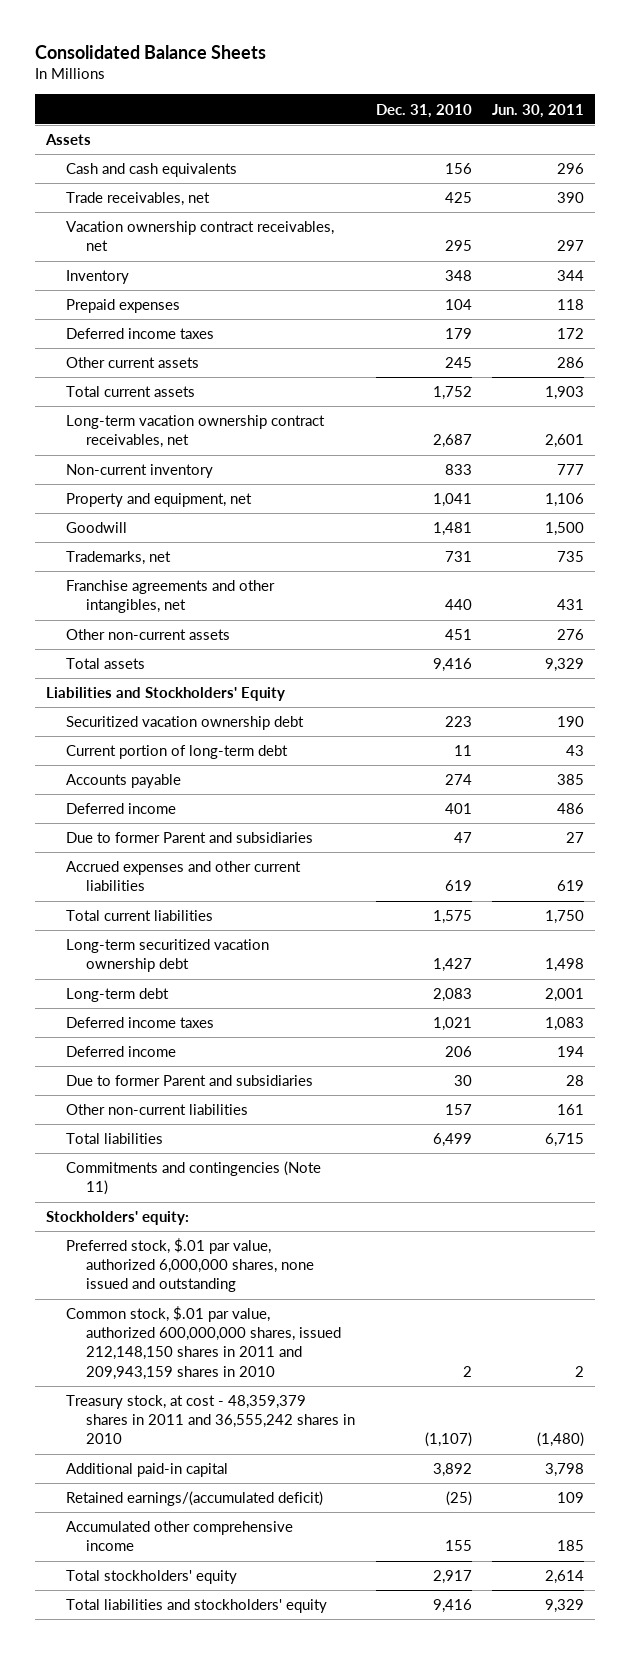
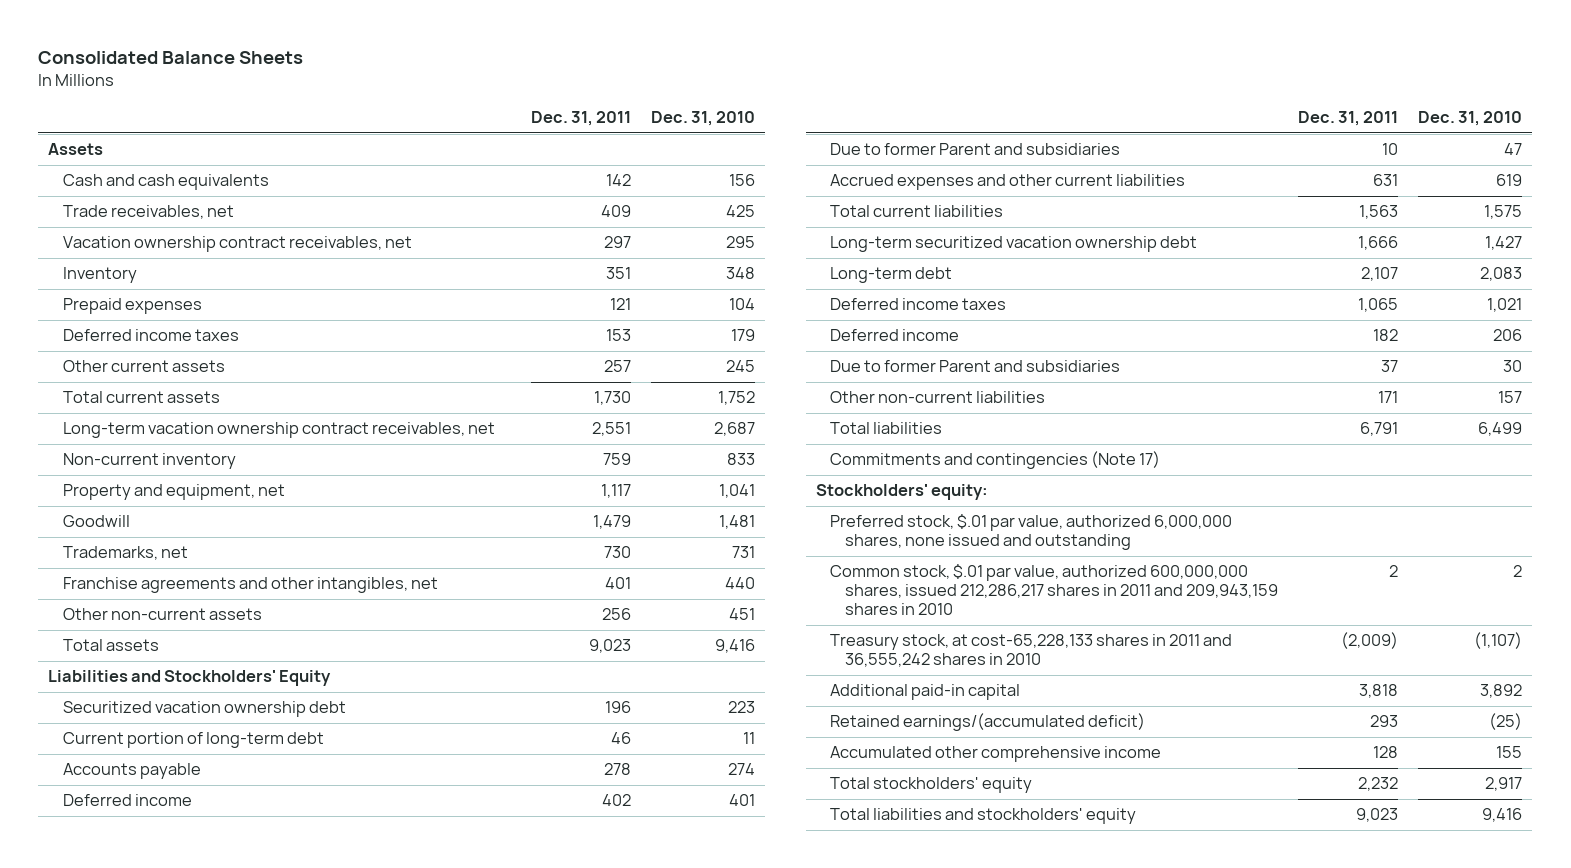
[492,103,585,118] Jun. 30, 2011 -> none
none -> [530,111,631,127] Dec. 31, 2011
[65,1161,321,1196] Commitments and contingencies (Note 11) -> [830,451,1161,470] Commitments and contingencies (Note 17)
[65,1306,341,1380] Common stock, $.01 par value, authorized 600,000,000 shares, issued 212,148,150 shares in 2011 and 209,943,159 shares in 2010 -> [830,564,1279,616] Common stock, $.01 par value, authorized 600,000,000 shares, issued 212,286,217 shares in 2011 and 209,943,159 shares in 2010
[65,1395,355,1445] Treasury stock, at cost - 48,359,379 shares in 2011 and 36,555,242 shares in 2010 -> [830,634,1233,668] Treasury stock, at cost-65,228,133 shares in 2011 and 36,555,242 shares in 2010

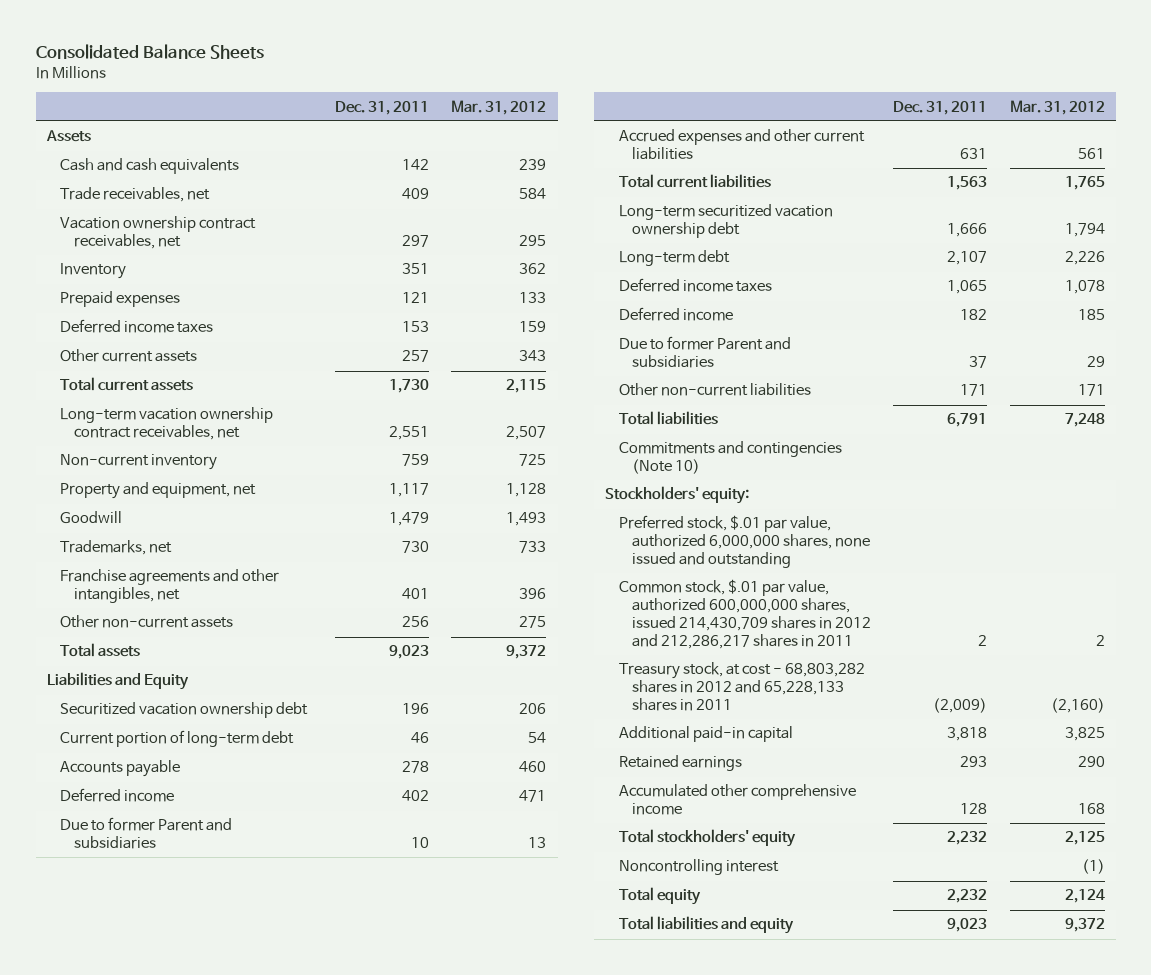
[650,111,755,127] Dec. 31, 2010 -> none
none -> [451,99,547,115] Mar. 31, 2012
[48,670,332,687] Liabilities and Stockholders' Equity -> [46,672,189,691] Liabilities and Equity
[830,451,1161,470] Commitments and contingencies (Note 17) -> [618,441,842,475] Commitments and contingencies (Note 10)
[830,564,1279,616] Common stock, $.01 par value, authorized 600,000,000 shares, issued 212,286,217 shares in 2011 and 209,943,159 shares in 2010 -> [618,579,872,649] Common stock, $.01 par value, authorized 600,000,000 shares, issued 214,430,709 shares in 2012 and 212,286,217 shares in 2011
[830,634,1233,668] Treasury stock, at cost-65,228,133 shares in 2011 and 36,555,242 shares in 2010 -> [618,662,865,712] Treasury stock, at cost - 68,803,282 shares in 2012 and 65,228,133 shares in 2011
[830,713,1146,732] Retained earnings/(accumulated deficit) -> [618,755,742,772] Retained earnings
none -> [618,859,779,876] Noncontrolling interest
none -> [618,887,701,906] Total equity
[830,808,1137,825] Total liabilities and stockholders' equity -> [618,916,794,935] Total liabilities and equity

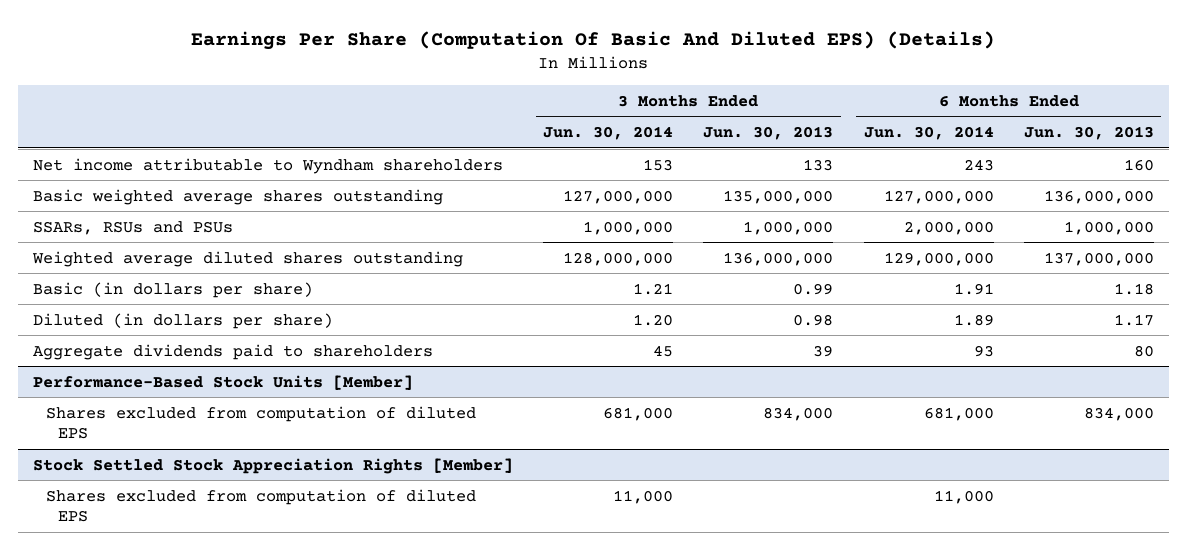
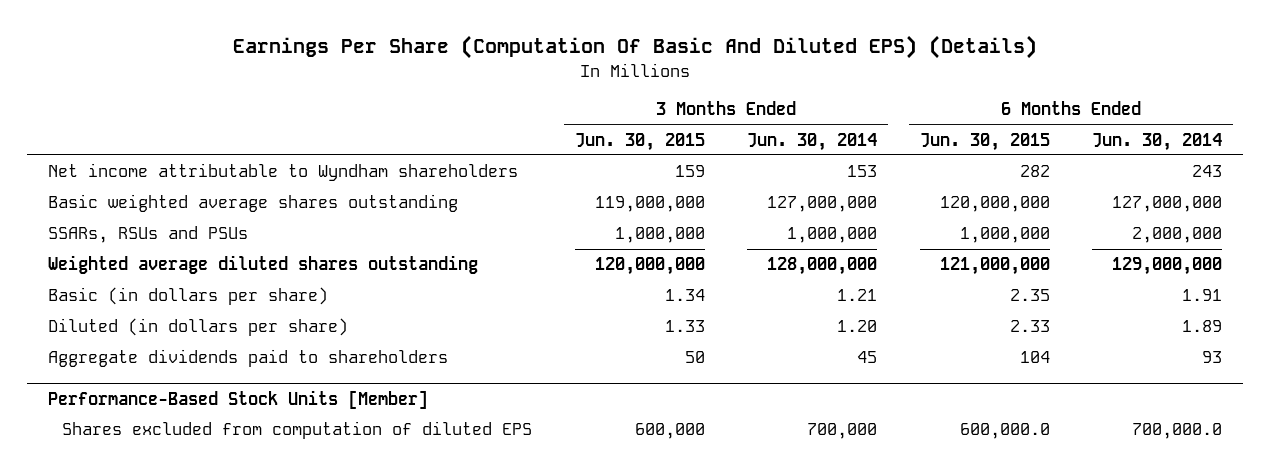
[703,126,834,141] Jun. 30, 2013 -> none
[1023,126,1154,141] Jun. 30, 2013 -> none
none -> [574,132,705,151] Jun. 30, 2015
none -> [919,132,1050,151] Jun. 30, 2015
[33,457,514,474] Stock Settled Stock Appreciation Rights [Member] -> none
[45,488,476,523] Shares excluded from computation of diluted EPS -> none
[603,406,674,421] 681,000 -> [807,423,878,440] 700,000
[923,406,994,421] 681,000 -> [1132,423,1223,440] 700,000.0

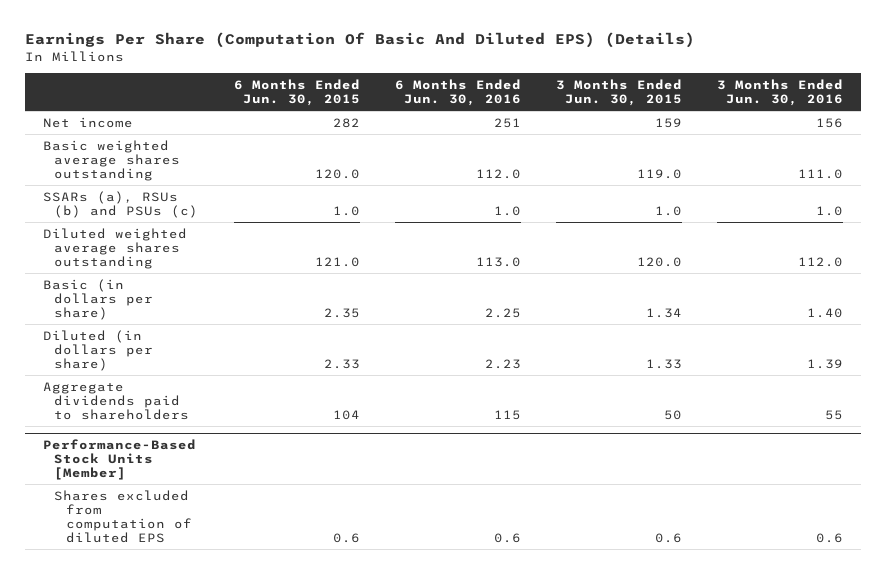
[747,132,878,151] Jun. 30, 2014 -> none
[1092,132,1223,151] Jun. 30, 2014 -> none
none -> [394,78,521,107] 6 Months Ended Jun. 30, 2016
none -> [717,78,844,107] 3 Months Ended Jun. 30, 2016
[47,163,518,182] Net income attributable to Wyndham shareholders -> [43,116,134,128] Net income
[594,196,705,213] 119,000,000 -> [637,168,683,179] 119.0
[939,196,1050,213] 120,000,000 -> [314,168,360,179] 120.0
[47,226,248,244] SSARs, RSUs and PSUs -> [43,190,199,218] SSARs (a), RSUs (b) and PSUs (c)
[614,227,705,244] 1,000,000 -> [655,205,683,216] 1.0
[959,227,1050,244] 1,000,000 -> [332,205,360,216] 1.0
[47,255,478,275] Weighted average diluted shares outstanding -> [43,227,188,269] Diluted weighted average shares outstanding
[594,257,705,276] 120,000,000 -> [637,256,683,267] 120.0
[939,257,1050,276] 121,000,000 -> [314,256,360,267] 121.0
[634,423,705,440] 600,000 -> [655,533,683,544] 0.6
[959,423,1050,440] 600,000.0 -> [332,533,360,544] 0.6

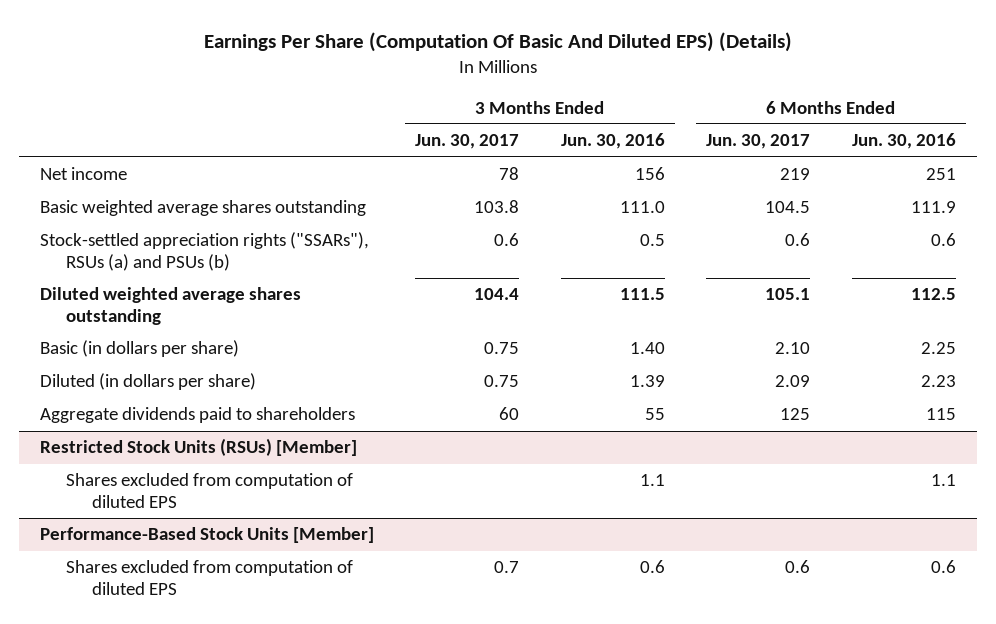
[233,78,360,107] 6 Months Ended Jun. 30, 2015 -> none
[556,78,683,107] 3 Months Ended Jun. 30, 2015 -> none
none -> [415,134,520,150] Jun. 30, 2017
none -> [706,134,811,150] Jun. 30, 2017
[475,168,521,179] 112.0 -> [910,201,956,214] 111.9
[43,190,199,218] SSARs (a), RSUs (b) and PSUs (c) -> [40,232,370,272] Stock-settled appreciation rights ("SSARs"), RSUs (a) and PSUs (b)
[493,205,521,216] 1.0 -> [930,233,956,247] 0.6
[816,205,844,216] 1.0 -> [639,234,665,247] 0.5
[475,256,521,267] 113.0 -> [910,288,956,301] 112.5
[798,256,844,267] 112.0 -> [619,288,665,301] 111.5
none -> [40,438,358,457] Restricted Stock Units (RSUs) [Member]
none -> [65,473,353,509] Shares excluded from computation of diluted EPS

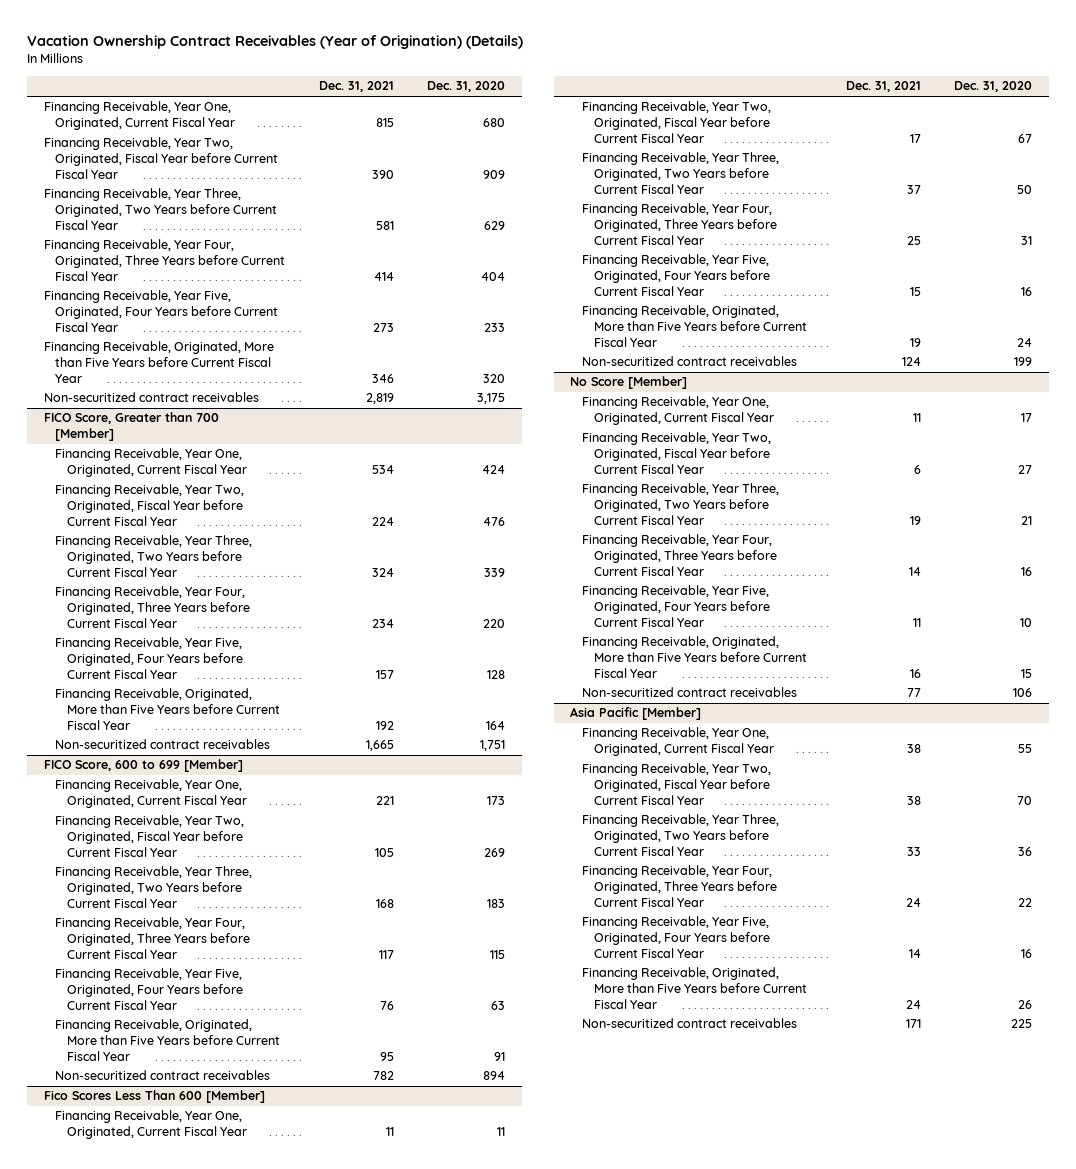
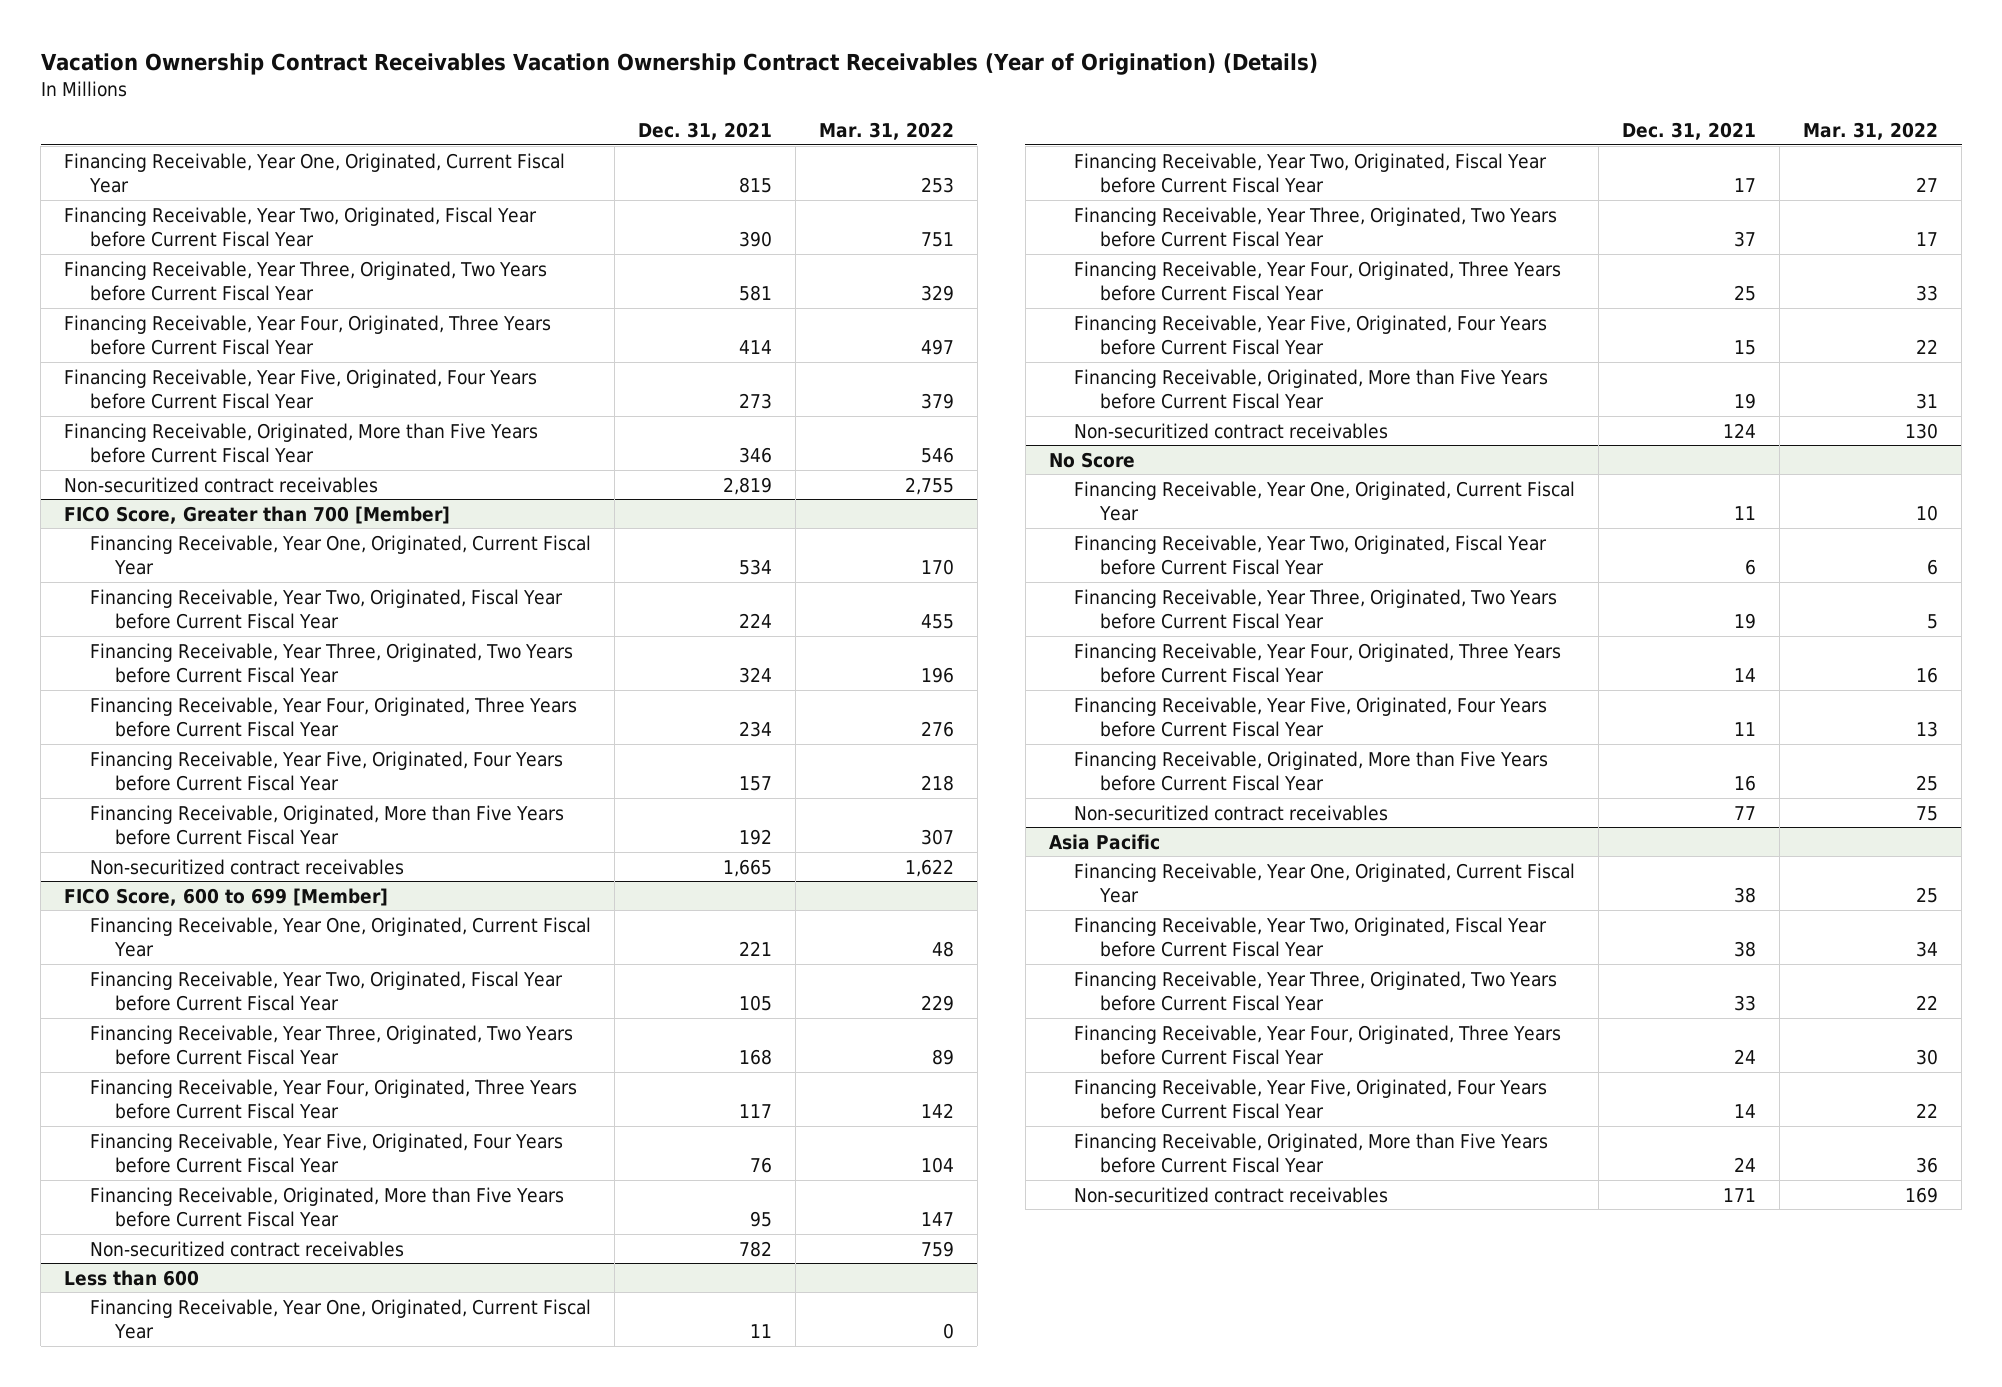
[27,35,524,50] Vacation Ownership Contract Receivables (Year of Origination) (Details) -> [40,53,1318,76] Vacation Ownership Contract Receivables Vacation Ownership Contract Receivables (Year of Origination) (Details)
[427,81,506,93] Dec. 31, 2020 -> none
none -> [818,122,954,141] Mar. 31, 2022
[43,1090,265,1104] Fico Scores Less Than 600 [Member] -> [64,1269,200,1286] Less than 600
[570,376,688,390] No Score [Member] -> [1048,451,1135,468] No Score
[570,707,702,721] Asia Pacific [Member] -> [1048,833,1160,850] Asia Pacific

